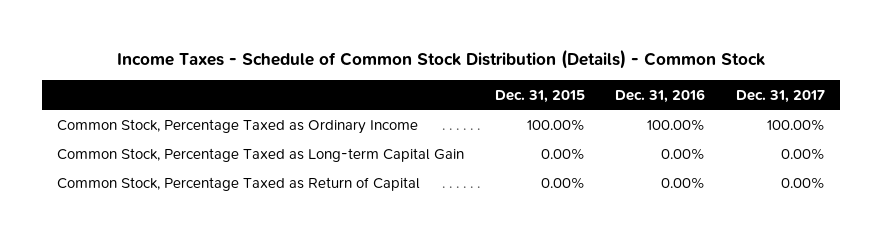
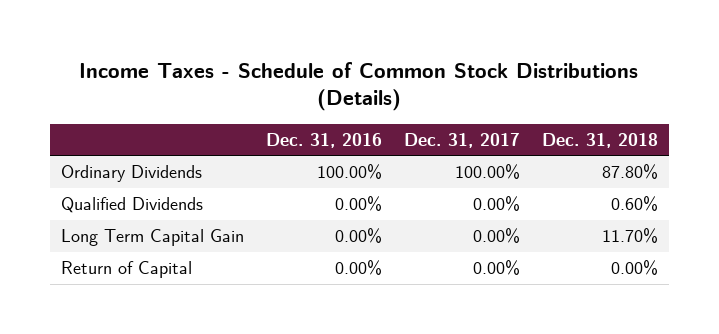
[117,49,766,70] Income Taxes - Schedule of Common Stock Distribution (Details) - Common Stock -> [79,61,639,112] Income Taxes - Schedule of Common Stock Distributions (Details)
[494,89,585,103] Dec. 31, 2015 -> none
none -> [542,132,659,148] Dec. 31, 2018
[57,118,419,134] Common Stock, Percentage Taxed as Ordinary Income -> [60,165,202,183] Ordinary Dividends
none -> [60,197,203,214] Qualified Dividends
[57,147,465,162] Common Stock, Percentage Taxed as Long-term Capital Gain -> [60,229,244,247] Long Term Capital Gain
[57,176,421,191] Common Stock, Percentage Taxed as Return of Capital -> [60,261,192,279] Return of Capital

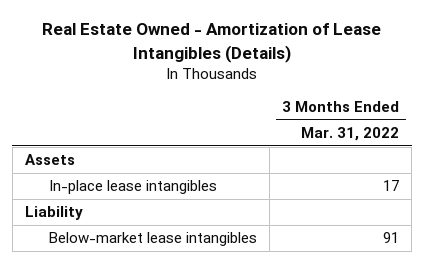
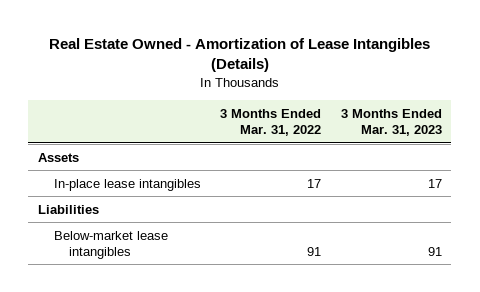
none -> [340,108,442,136] 3 Months Ended Mar. 31, 2023
[24,206,83,221] Liability -> [38,204,100,214] Liabilities

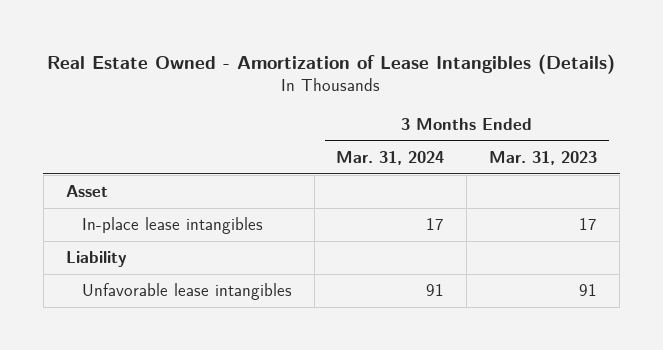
[220,108,322,136] 3 Months Ended Mar. 31, 2022 -> none
none -> [336,151,445,166] Mar. 31, 2024
[38,152,80,162] Assets -> [65,185,108,198] Asset
[38,204,100,214] Liabilities -> [65,251,127,268] Liability
[53,230,168,259] Below-market lease intangibles -> [81,283,292,301] Unfavorable lease intangibles

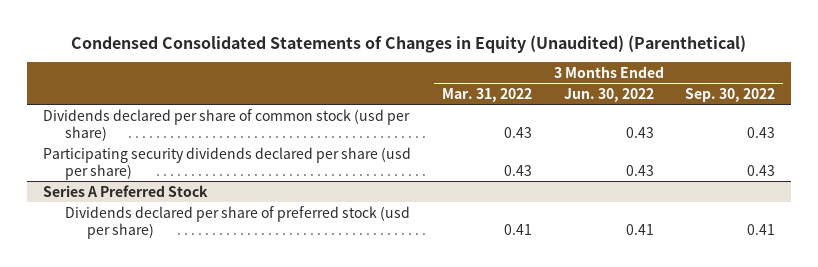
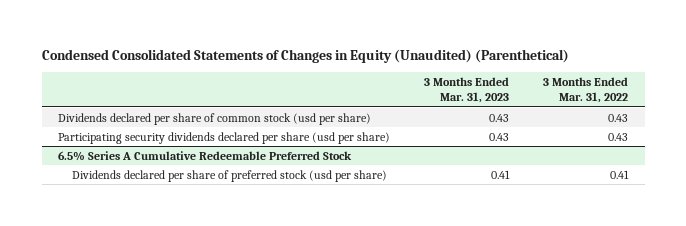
[563,87,654,102] Jun. 30, 2022 -> none
[685,87,776,102] Sep. 30, 2022 -> none
none -> [424,76,510,104] 3 Months Ended Mar. 31, 2023
[42,184,208,197] Series A Preferred Stock -> [58,150,353,161] 6.5% Series A Cumulative Redeemable Preferred Stock

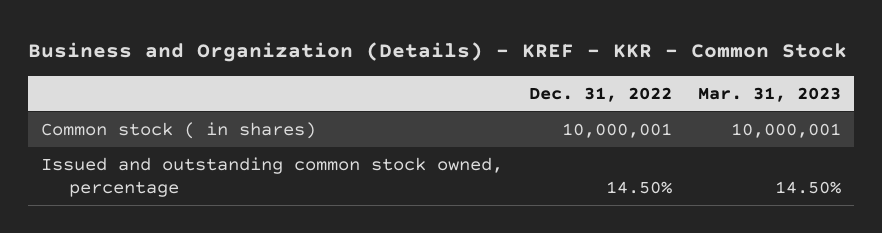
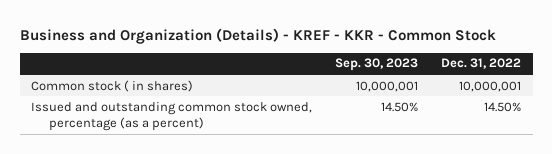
[697,86,841,102] Mar. 31, 2023 -> none
none -> [335,58,419,72] Sep. 30, 2023
[40,157,503,197] Issued and outstanding common stock owned, percentage -> [31,101,313,132] Issued and outstanding common stock owned, percentage (as a percent)

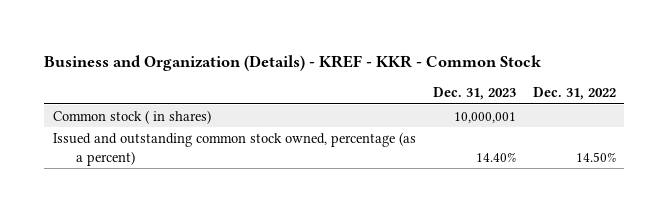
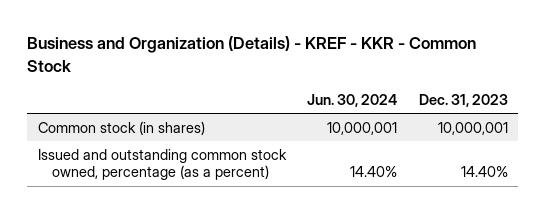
[532,87,616,101] Dec. 31, 2022 -> none
none -> [307,93,398,107] Jun. 30, 2024
[52,109,211,124] Common stock ( in shares) -> [37,120,205,135] Common stock (in shares)

